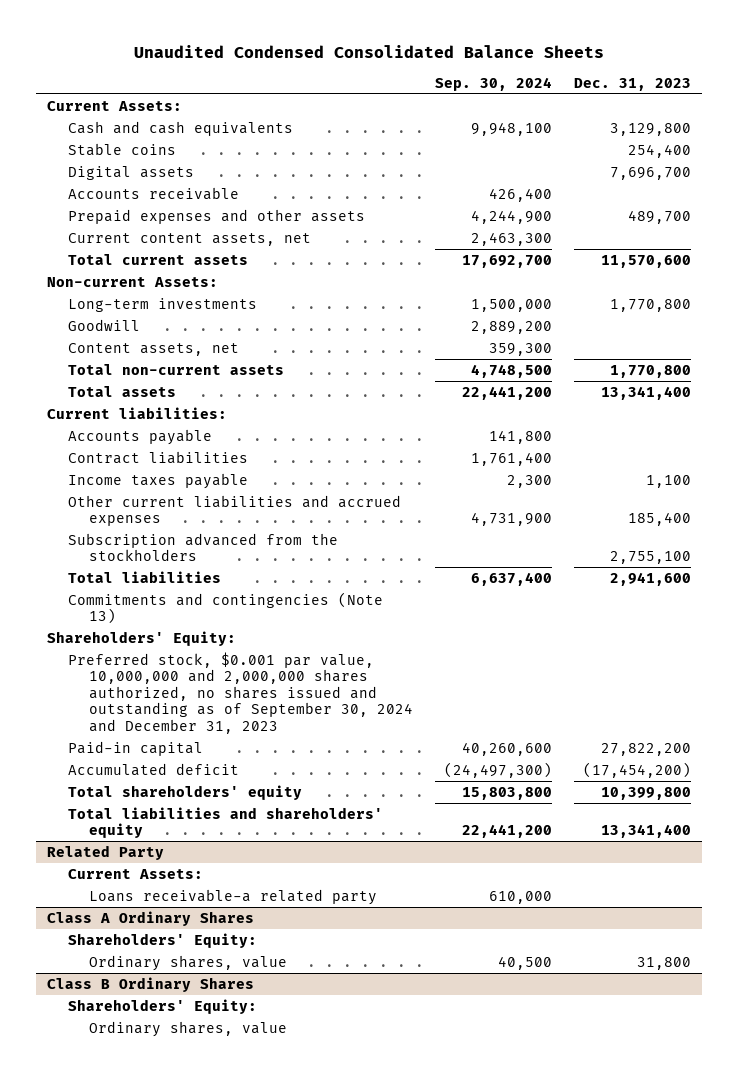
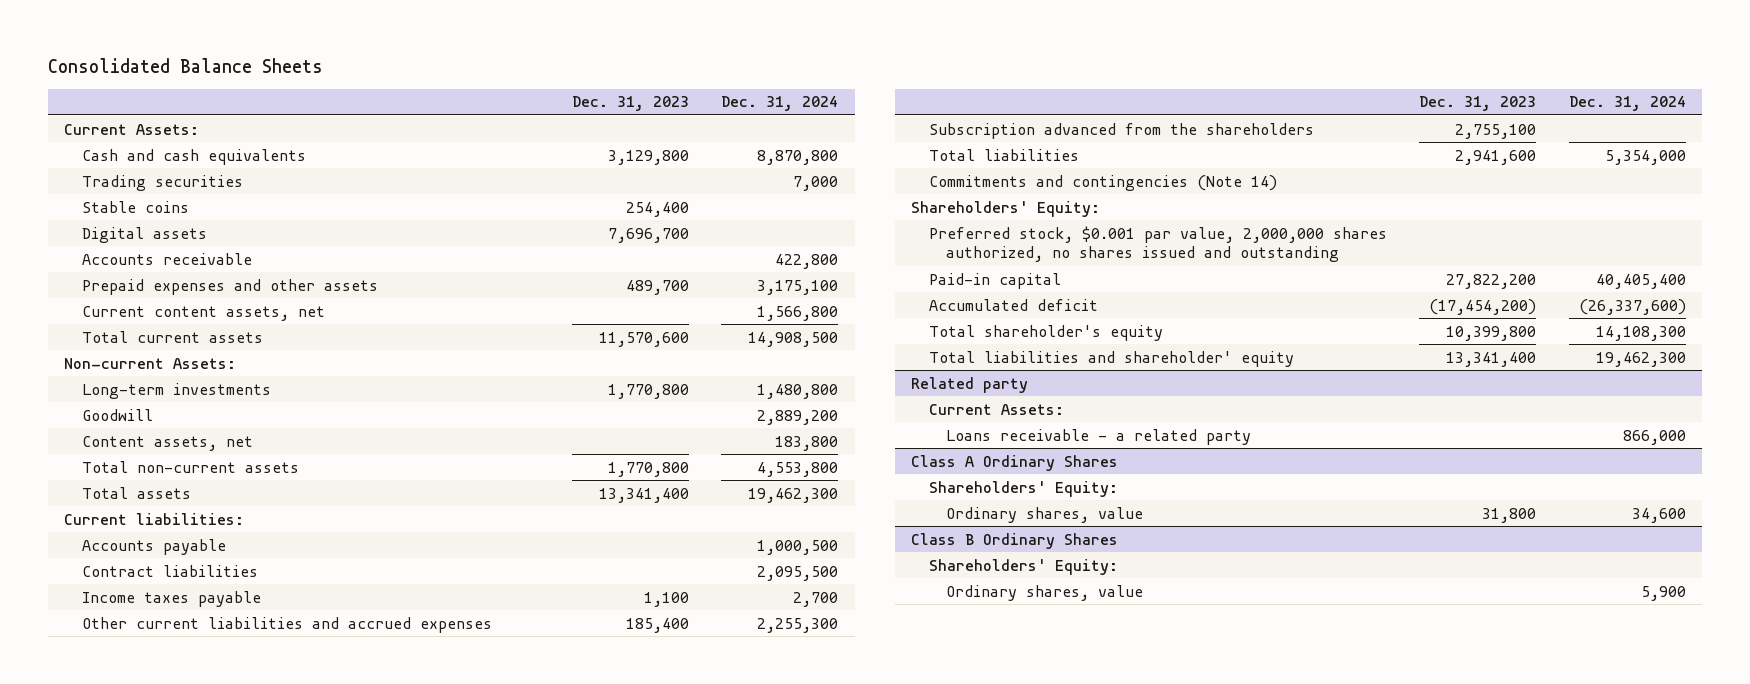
[133,44,604,58] Unaudited Condensed Consolidated Balance Sheets -> [47,57,323,73] Consolidated Balance Sheets
[434,76,552,91] Sep. 30, 2024 -> none
none -> [721,96,839,112] Dec. 31, 2024
none -> [81,174,243,191] Trading securities
[67,532,338,562] Subscription advanced from the stockholders -> [928,122,1314,139] Subscription advanced from the shareholders
[67,591,383,625] Commitments and contingencies (Note 13) -> [928,174,1277,191] Commitments and contingencies (Note 14)
[67,651,413,734] Preferred stock, $0.001 par value, 10,000,000 and 2,000,000 shares authorized, no shares issued and outstanding as of September 30, 2024 and December 31, 2023 -> [928,225,1387,263] Preferred stock, $0.001 par value, 2,000,000 shares authorized, no shares issued and outstanding
[67,784,302,800] Total shareholders' equity -> [928,324,1163,341] Total shareholder's equity
[67,806,383,839] Total liabilities and shareholders' equity -> [928,350,1294,367] Total liabilities and shareholder' equity
[46,844,164,860] Related Party -> [911,376,1029,393] Related party
[88,888,377,905] Loans receivable-a related party -> [946,428,1252,445] Loans receivable - a related party

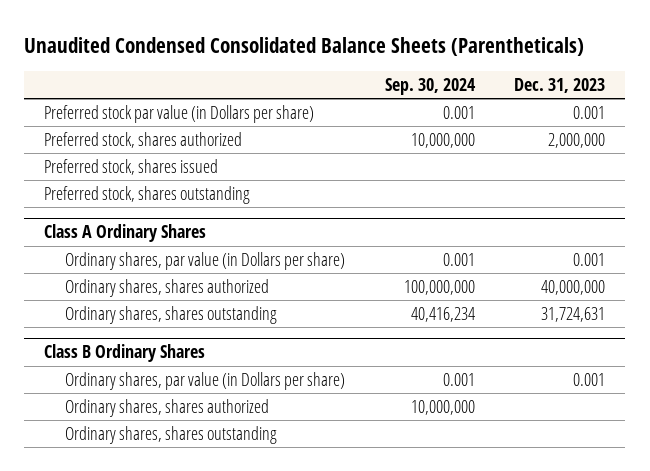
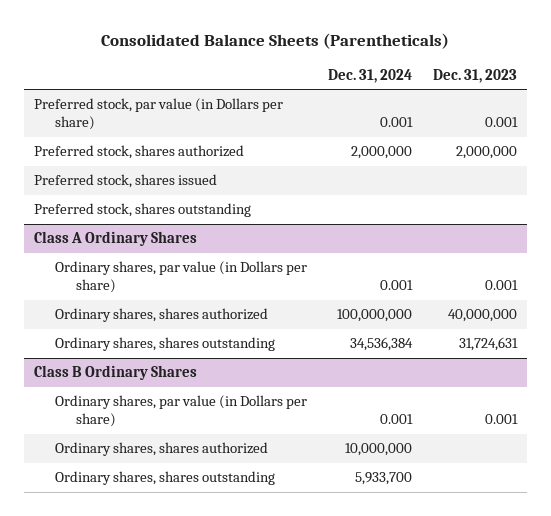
[24,36,585,56] Unaudited Condensed Consolidated Balance Sheets (Parentheticals) -> [101,33,450,50] Consolidated Balance Sheets (Parentheticals)
[384,77,476,95] Sep. 30, 2024 -> none
none -> [327,69,412,84] Dec. 31, 2024
[44,105,315,124] Preferred stock par value (in Dollars per share) -> [34,98,284,131] Preferred stock, par value (in Dollars per share)

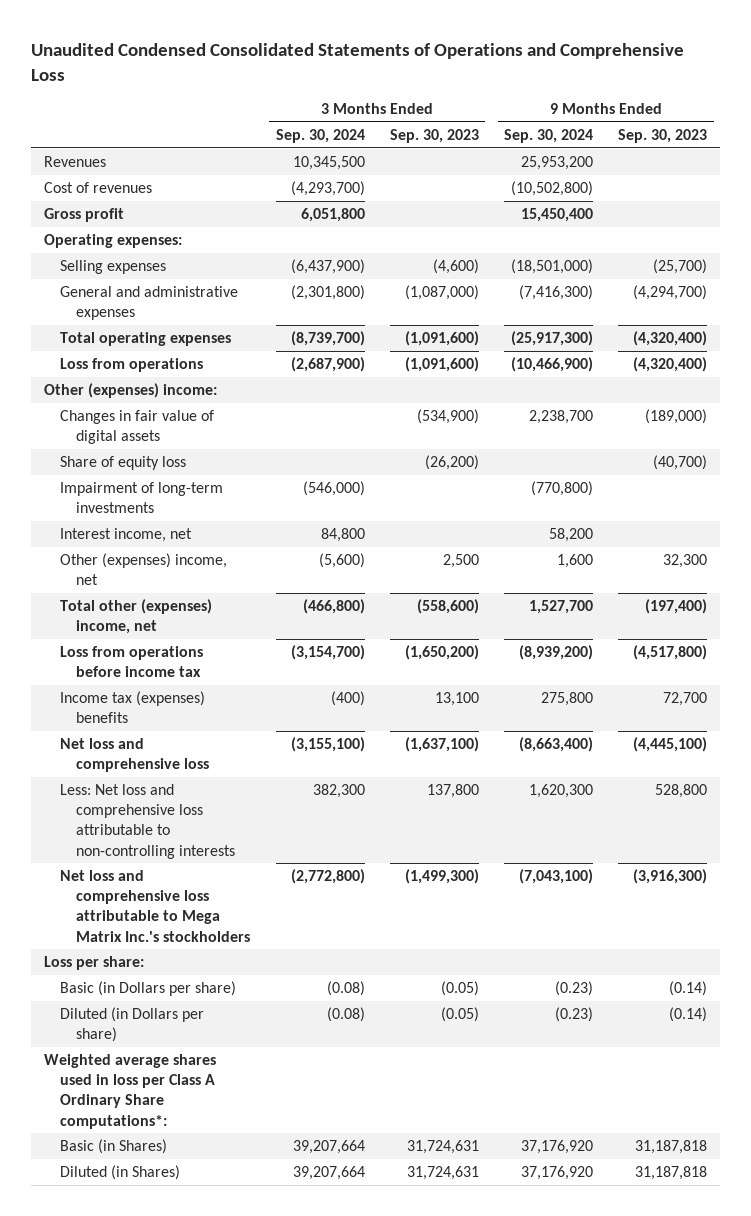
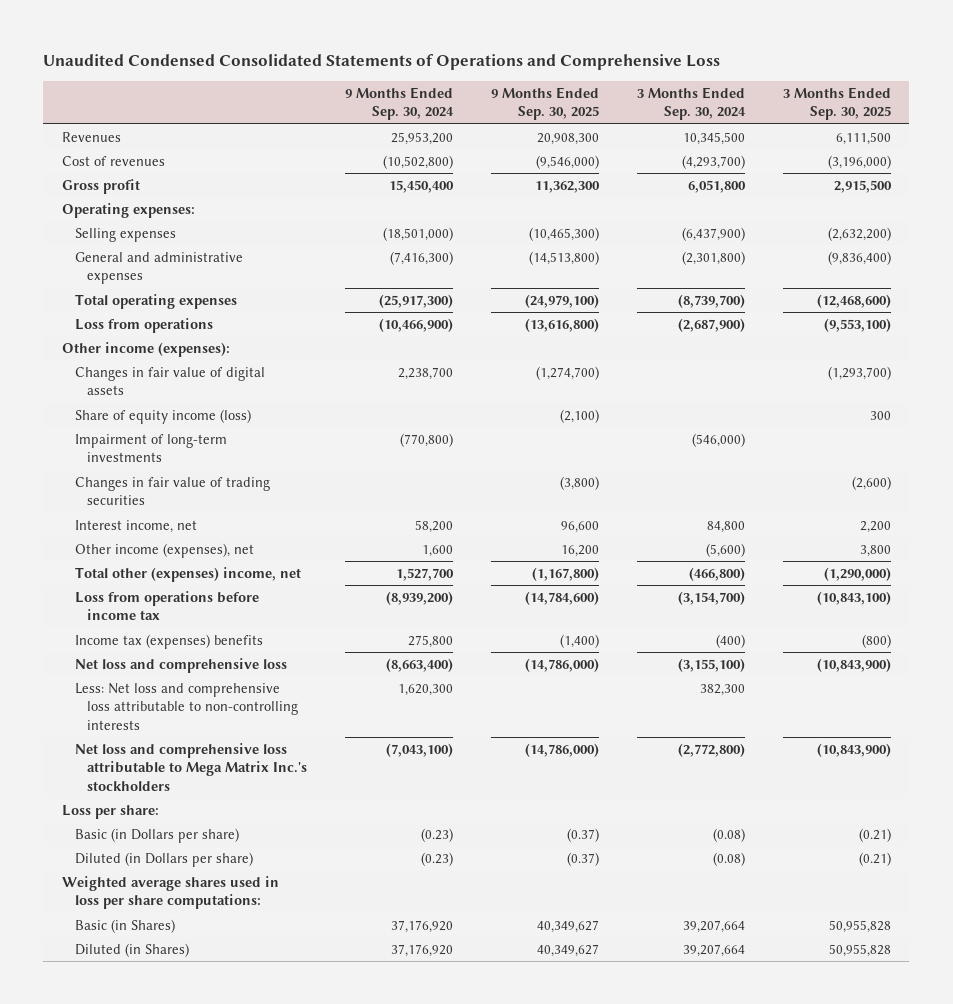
[389,128,479,143] Sep. 30, 2023 -> none
[618,128,708,143] Sep. 30, 2023 -> none
none -> [490,86,599,121] 9 Months Ended Sep. 30, 2025
none -> [782,86,891,121] 3 Months Ended Sep. 30, 2025
[43,382,217,398] Other (expenses) income: -> [62,341,231,357] Other income (expenses):
[59,455,186,470] Share of equity loss -> [74,408,251,424] Share of equity income (loss)
none -> [74,476,270,506] Changes in fair value of trading securities
[59,552,227,586] Other (expenses) income, net -> [74,542,254,558] Other income (expenses), net
[43,1053,216,1129] Weighted average shares used in loss per Class A Ordinary Share computations*: -> [62,875,280,910] Weighted average shares used in loss per share computations:

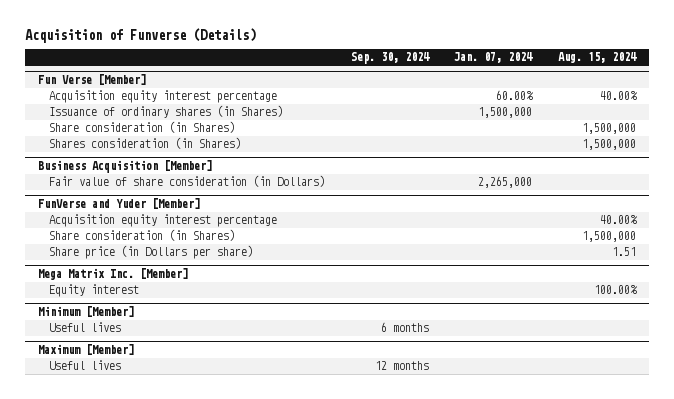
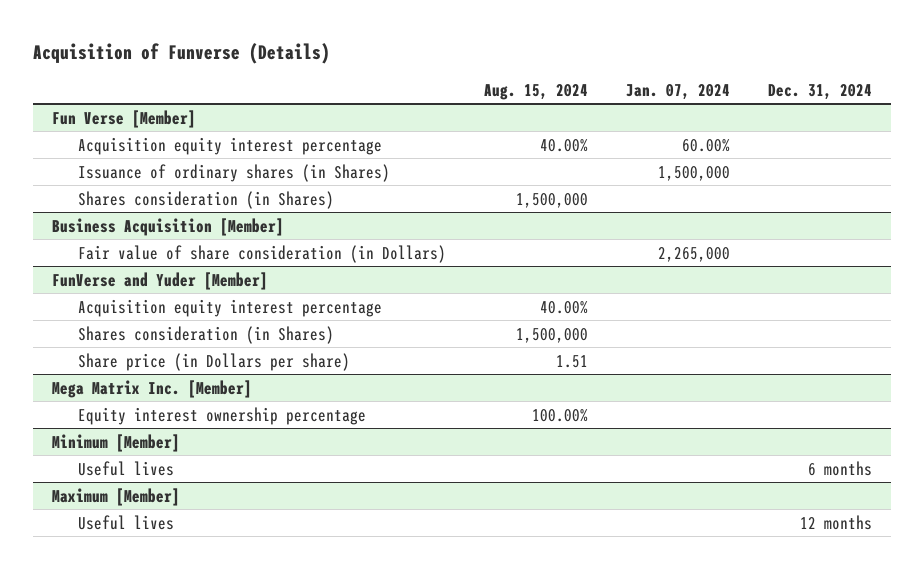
[350,52,430,65] Sep. 30, 2024 -> none
none -> [767,83,872,100] Dec. 31, 2024
[48,121,235,134] Share consideration (in Shares) -> none
[48,229,235,242] Share consideration (in Shares) -> [78,325,335,344] Shares consideration (in Shares)
[48,284,139,298] Equity interest -> [78,406,367,425] Equity interest ownership percentage

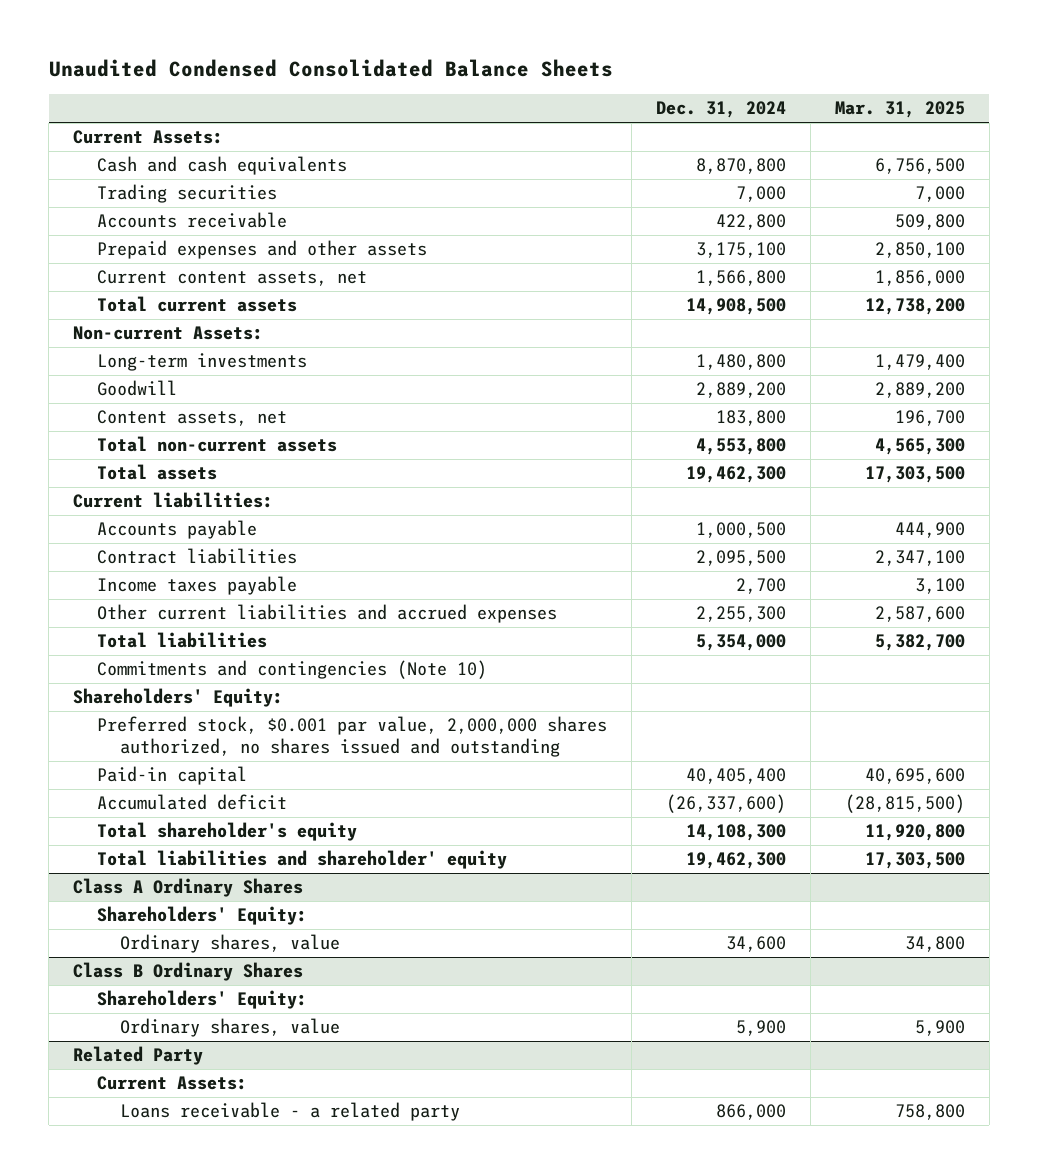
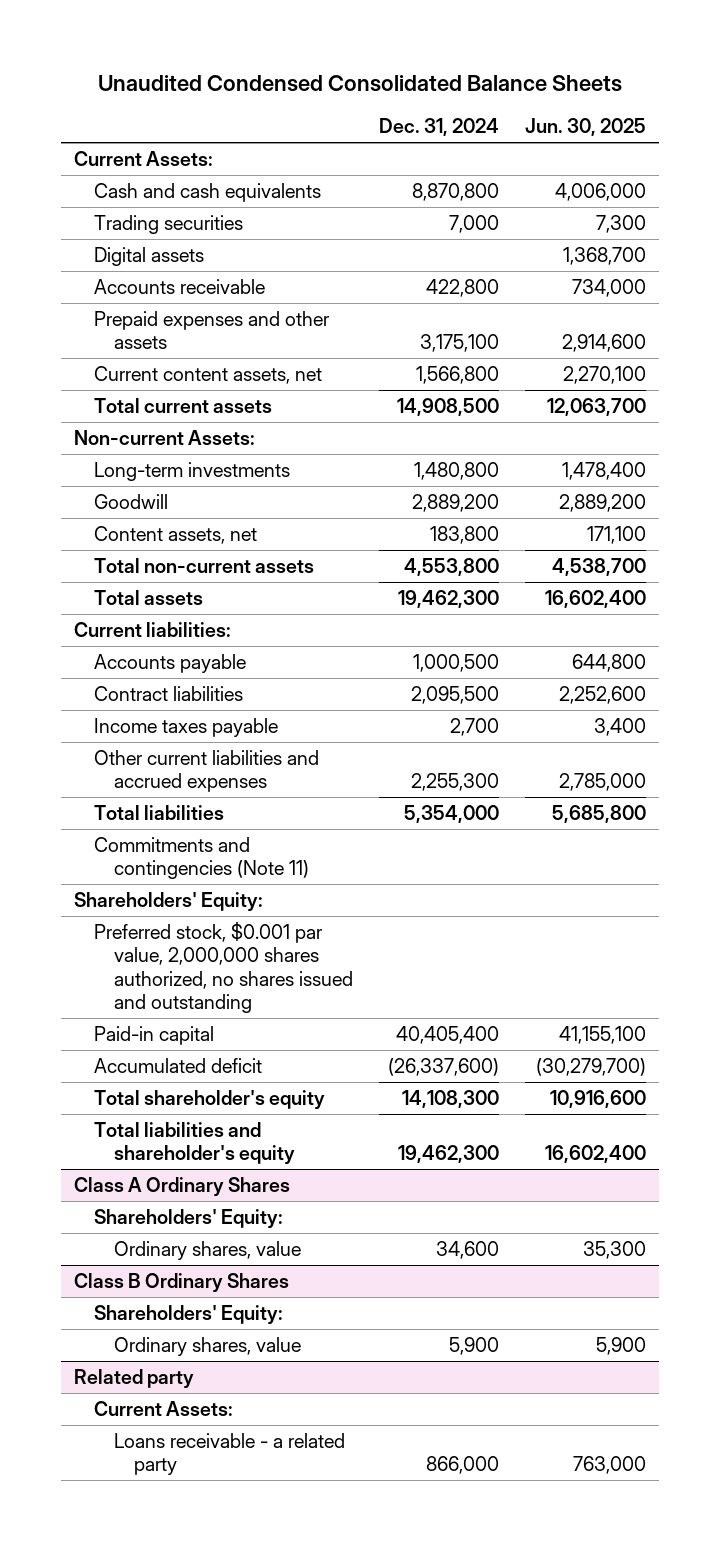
[834,101,965,119] Mar. 31, 2025 -> none
none -> [525,118,647,137] Jun. 30, 2025
none -> [94,246,205,266] Digital assets
[96,660,487,680] Commitments and contingencies (Note 10) -> [94,836,310,880] Commitments and contingencies (Note 11)
[96,850,507,870] Total liabilities and shareholder' equity -> [94,1121,296,1165] Total liabilities and shareholder's equity
[73,1046,204,1066] Related Party -> [74,1368,195,1388] Related party

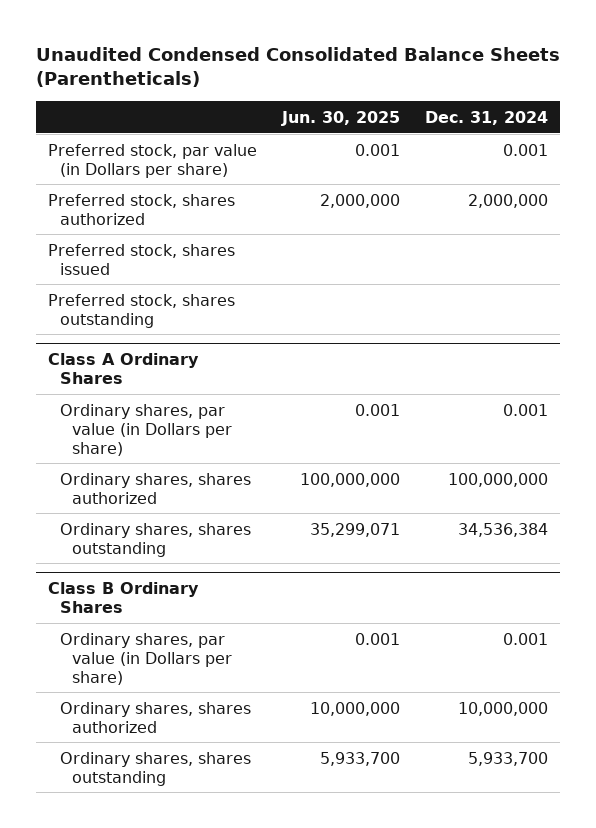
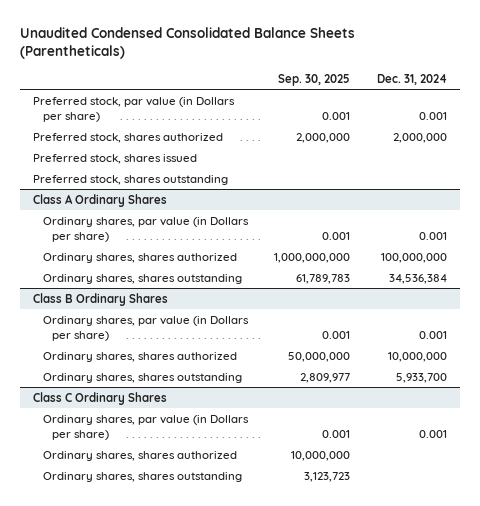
[281,110,401,126] Jun. 30, 2025 -> none
none -> [278,73,351,86] Sep. 30, 2025
none -> [33,391,168,405] Class C Ordinary Shares
none -> [42,414,249,440] Ordinary shares, par value (in Dollars per share)
none -> [42,450,237,461] Ordinary shares, shares authorized
none -> [42,471,242,482] Ordinary shares, shares outstanding

